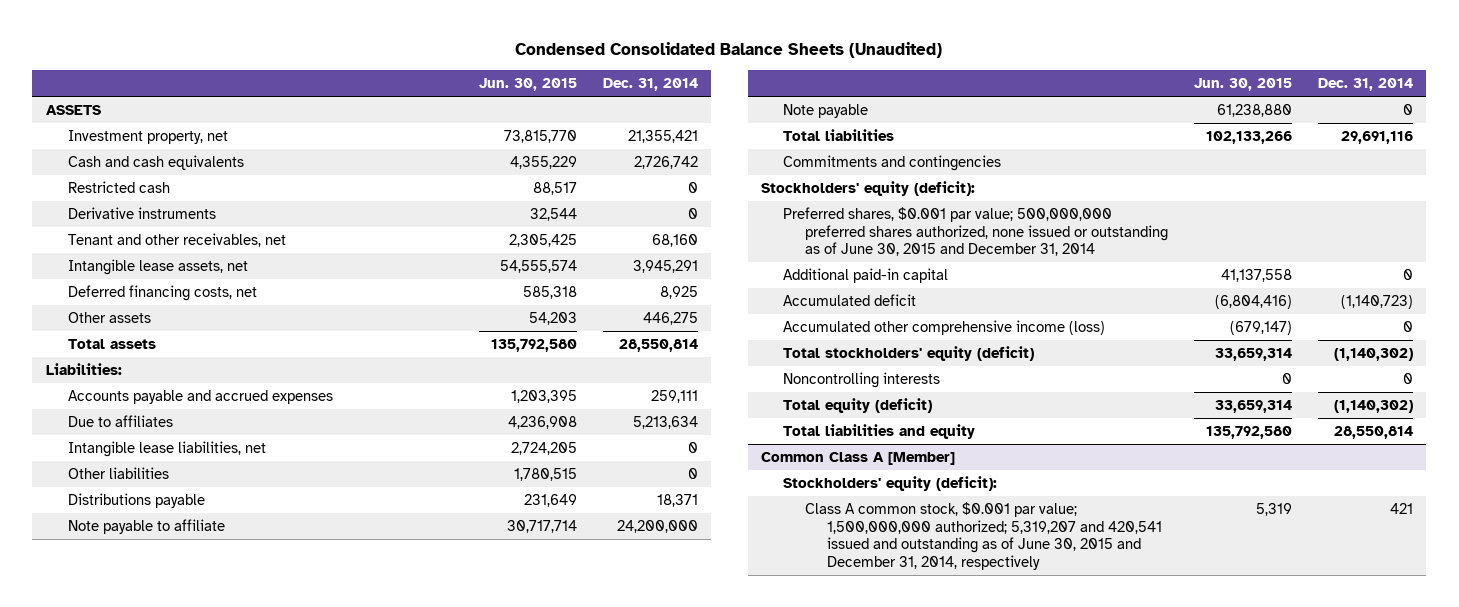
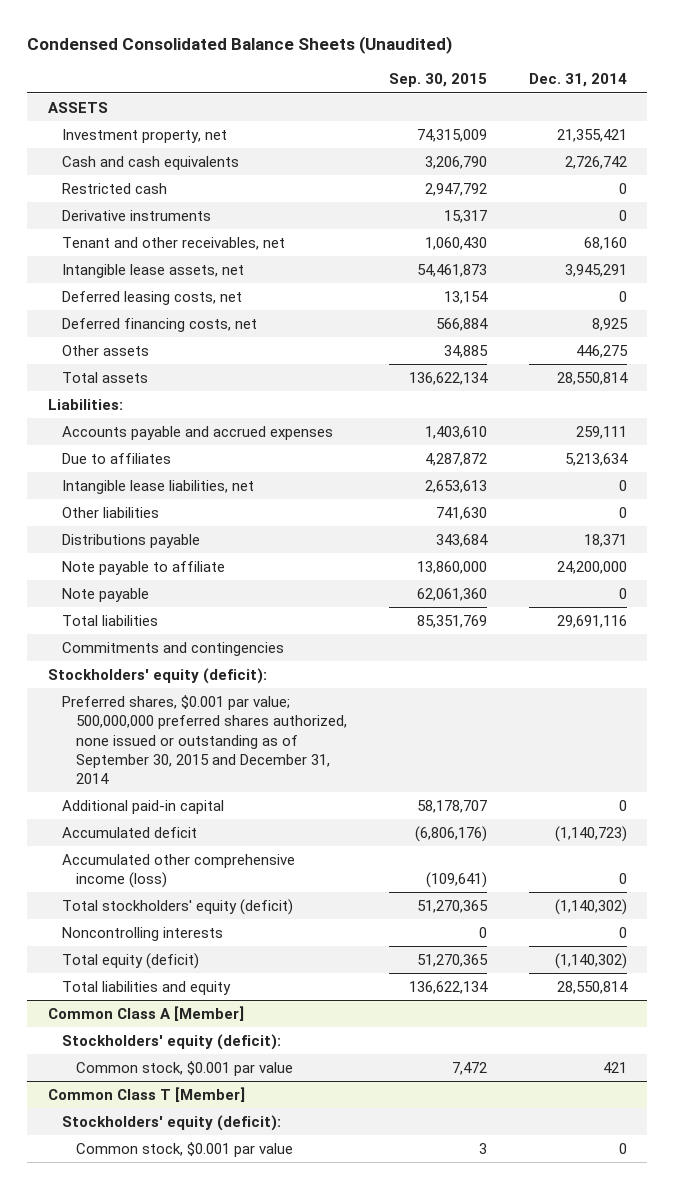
[478,78,577,92] Jun. 30, 2015 -> none
none -> [389,73,488,88] Sep. 30, 2015
none -> [62,290,243,305] Deferred leasing costs, net
[782,207,1168,257] Preferred shares, $0.001 par value; 500,000,000 preferred shares authorized, none issued or outstanding as of June 30, 2015 and December 31, 2014 -> [62,694,348,785] Preferred shares, $0.001 par value; 500,000,000 preferred shares authorized, none issued or outstanding as of September 30, 2015 and December 31, 2014
[804,502,1162,571] Class A common stock, $0.001 par value; 1,500,000,000 authorized; 5,319,207 and 420,541 issued and outstanding as of June 30, 2015 and December 31, 2014, respectively -> [76,1060,294,1076] Common stock, $0.001 par value
none -> [47,1086,245,1102] Common Class T [Member]
none -> [62,1114,282,1131] Stockholders' equity (deficit):
none -> [76,1141,294,1157] Common stock, $0.001 par value

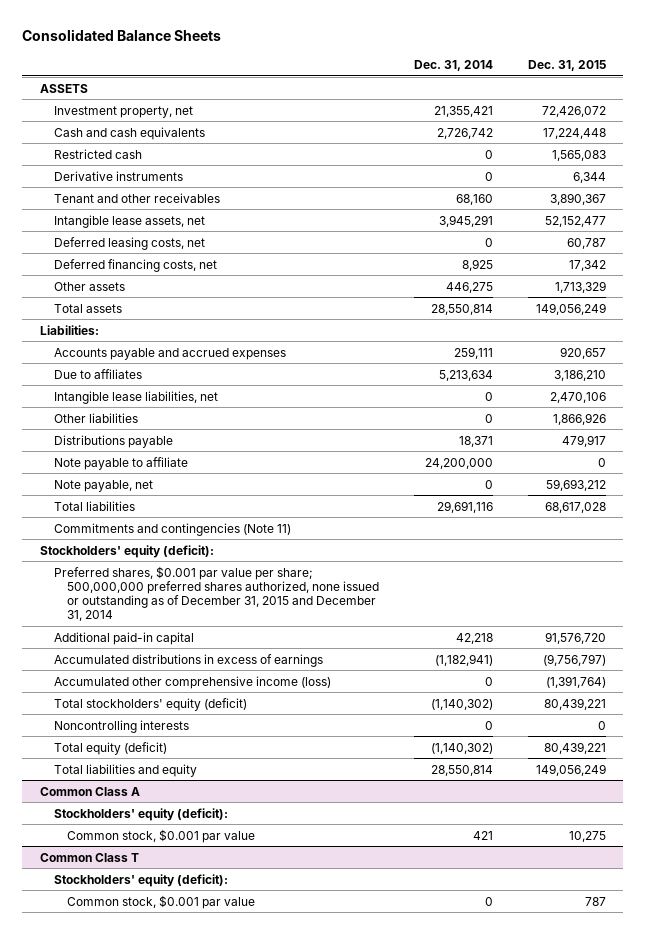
[27,36,453,55] Condensed Consolidated Balance Sheets (Unaudited) -> [22,29,222,42] Consolidated Balance Sheets
[389,73,488,88] Sep. 30, 2015 -> none
none -> [527,59,606,71] Dec. 31, 2015
[62,236,286,250] Tenant and other receivables, net -> [53,192,220,203] Tenant and other receivables
[62,587,150,602] Note payable -> [53,479,153,492] Note payable, net
[62,641,285,656] Commitments and contingencies -> [53,522,291,536] Commitments and contingencies (Note 11)
[62,826,198,838] Accumulated deficit -> none
[62,694,348,785] Preferred shares, $0.001 par value; 500,000,000 preferred shares authorized, none issued or outstanding as of September 30, 2015 and December 31, 2014 -> [53,565,380,622] Preferred shares, $0.001 par value per share; 500,000,000 preferred shares authorized, none issued or outstanding as of December 31, 2015 and December 31, 2014
[618,799,627,811] 0 -> [456,632,494,644] 42,218
none -> [53,653,323,667] Accumulated distributions in excess of earnings
[47,1005,244,1021] Common Class A [Member] -> [39,786,140,796] Common Class A
[47,1086,245,1102] Common Class T [Member] -> [39,852,139,862] Common Class T

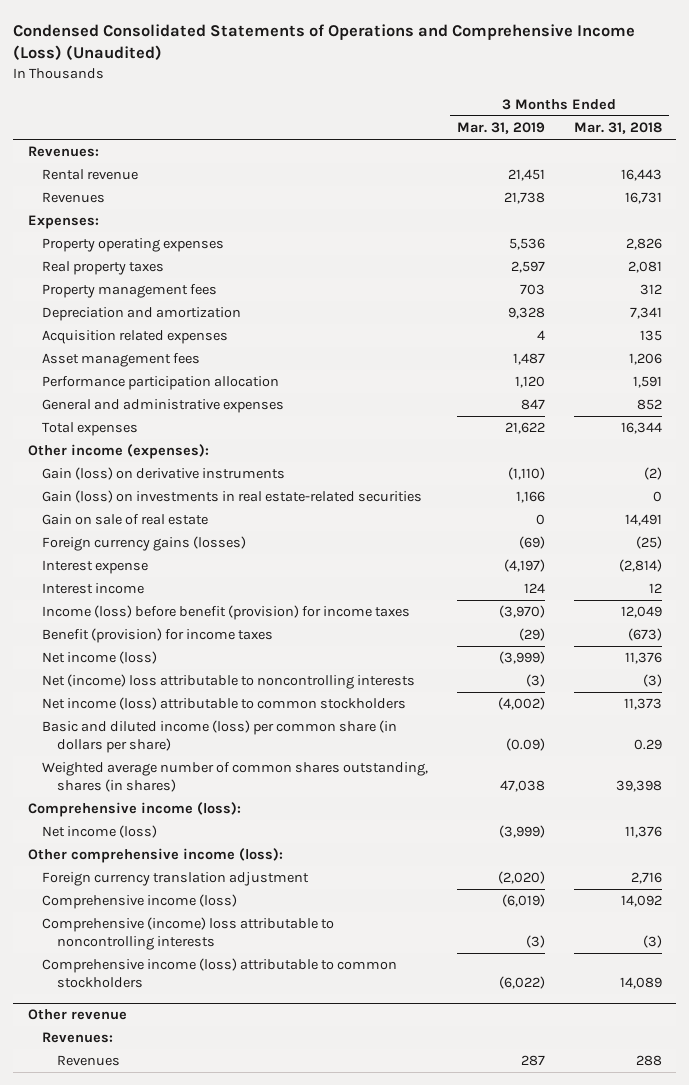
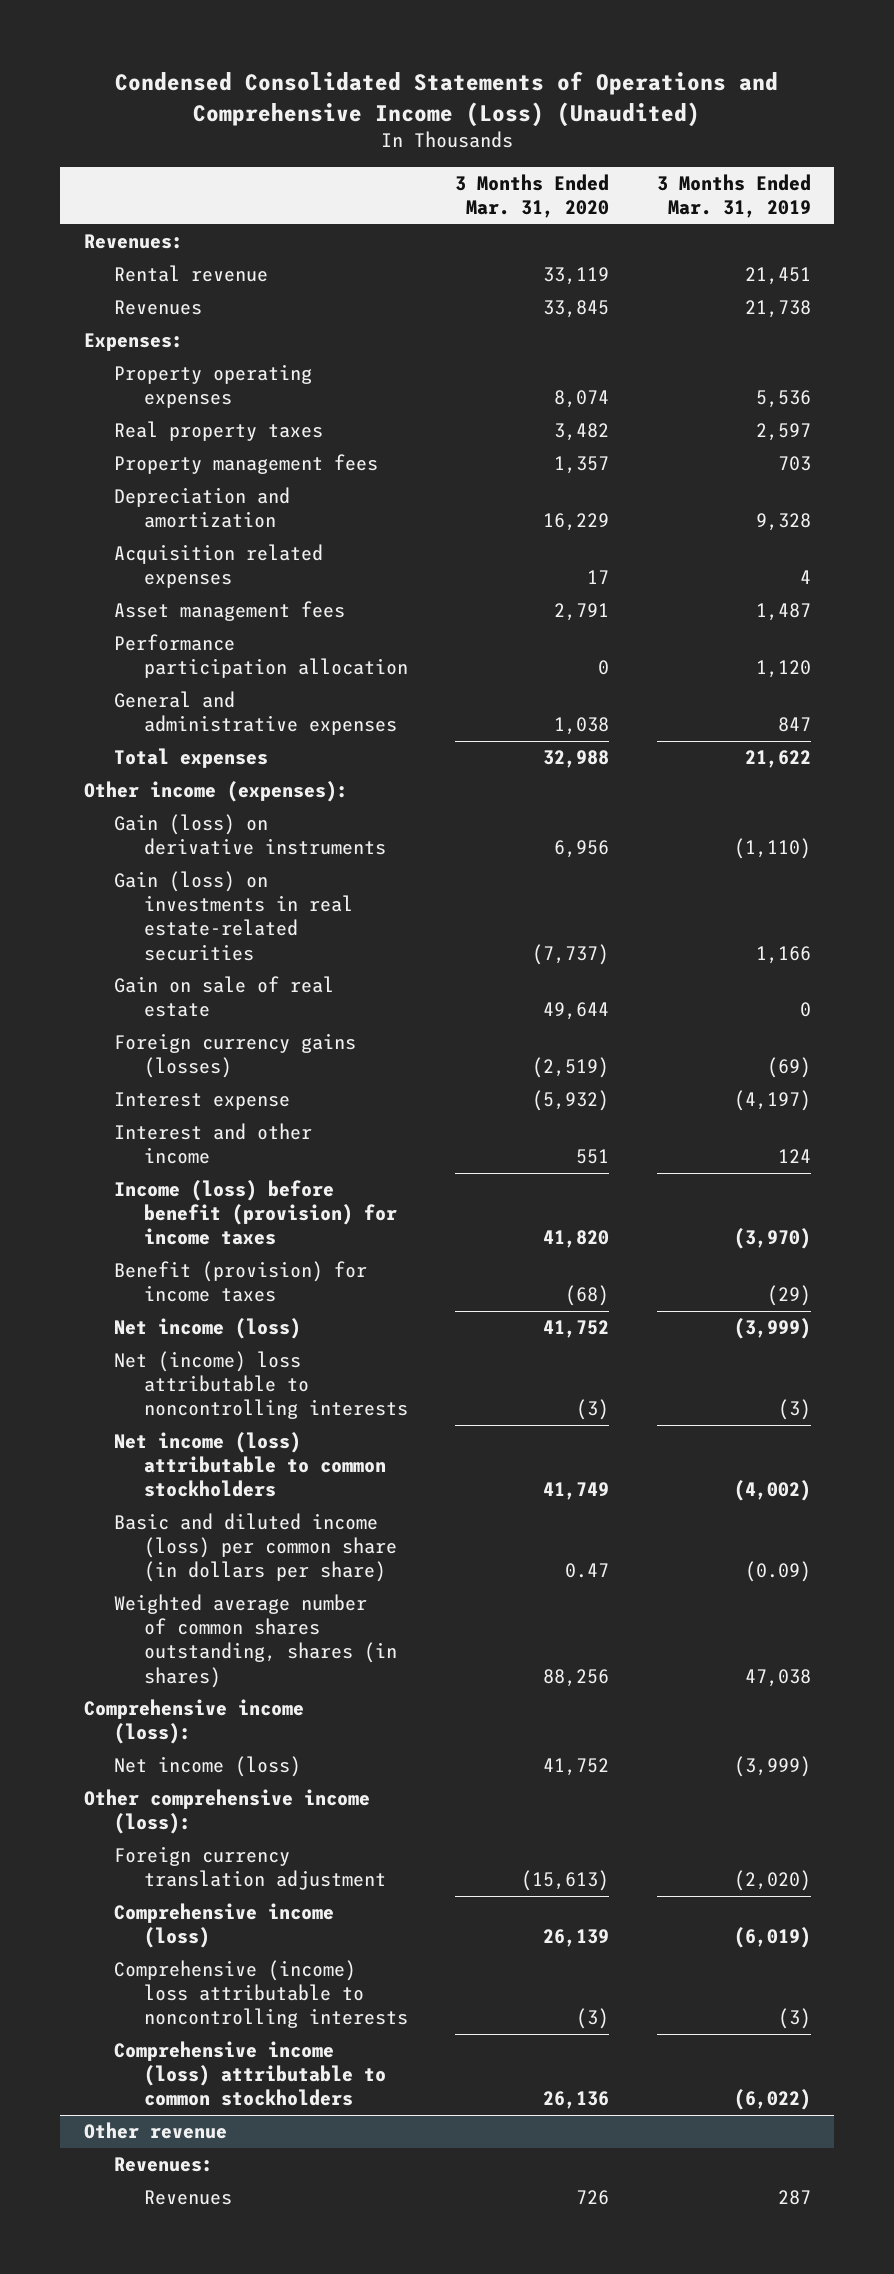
[573,122,662,135] Mar. 31, 2018 -> none
none -> [455,174,610,219] 3 Months Ended Mar. 31, 2020
[42,583,145,595] Interest income -> [113,1123,312,1165] Interest and other income

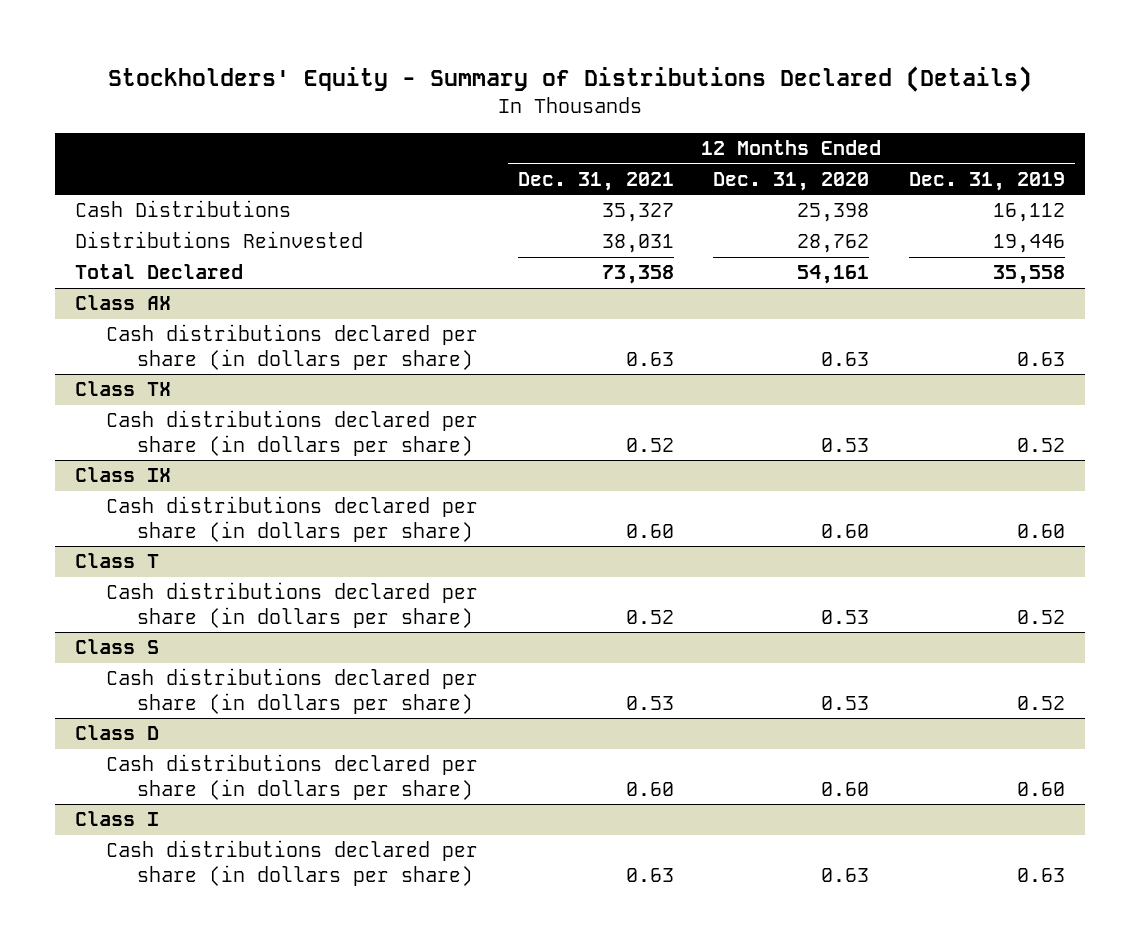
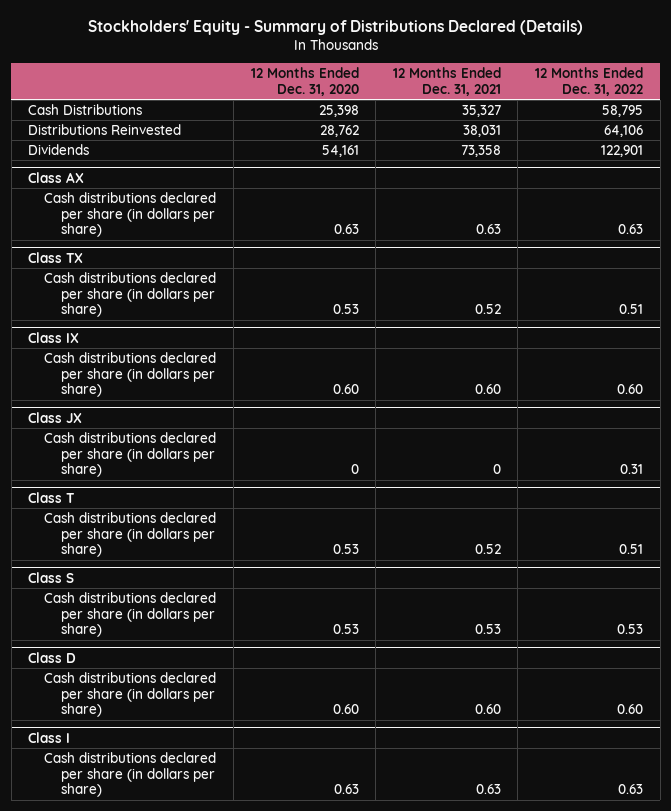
[909,171,1066,191] Dec. 31, 2019 -> none
none -> [535,66,644,96] 12 Months Ended Dec. 31, 2022
[74,264,243,280] Total Declared -> [28,143,90,155] Dividends
none -> [28,411,83,423] Class JX
none -> [44,431,217,478] Cash distributions declared per share (in dollars per share)

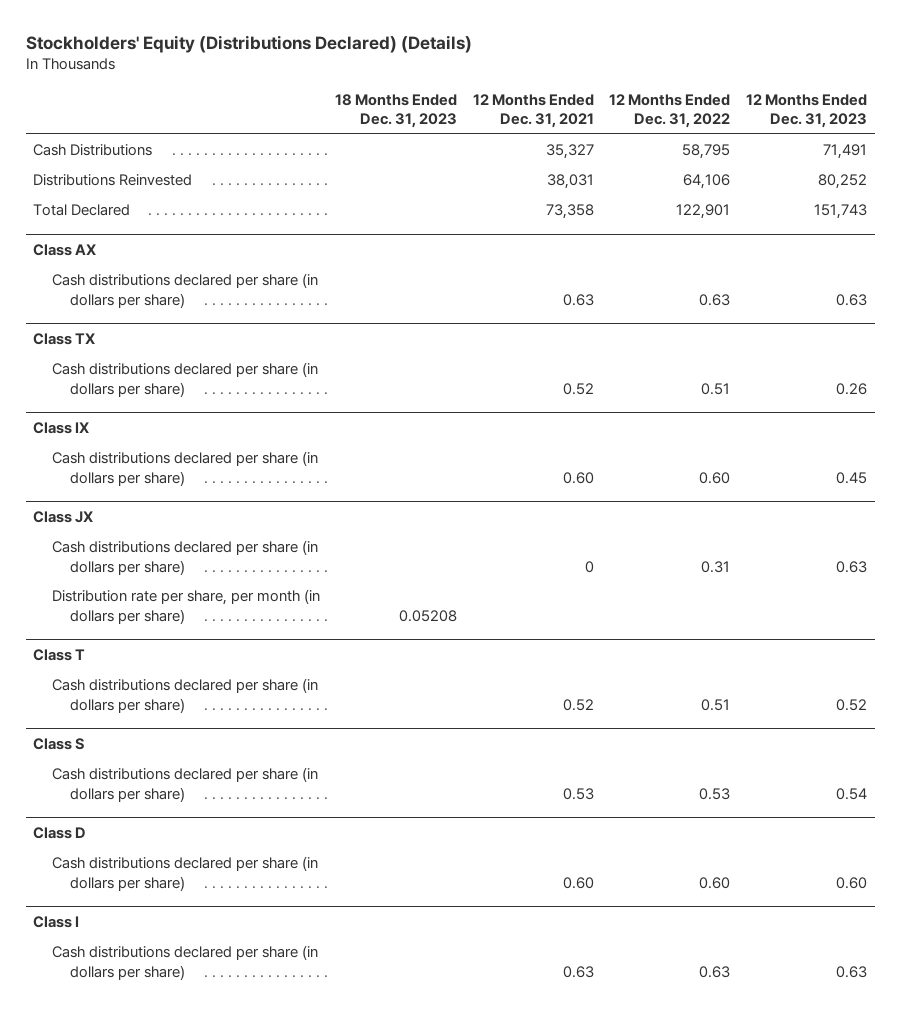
[87,19,583,35] Stockholders' Equity - Summary of Distributions Declared (Details) -> [25,35,472,54] Stockholders' Equity (Distributions Declared) (Details)
[250,66,359,96] 12 Months Ended Dec. 31, 2020 -> none
none -> [335,93,458,128] 18 Months Ended Dec. 31, 2023
none -> [745,93,867,128] 12 Months Ended Dec. 31, 2023
[28,143,90,155] Dividends -> [33,204,131,217] Total Declared
none -> [51,589,320,624] Distribution rate per share, per month (in dollars per share)

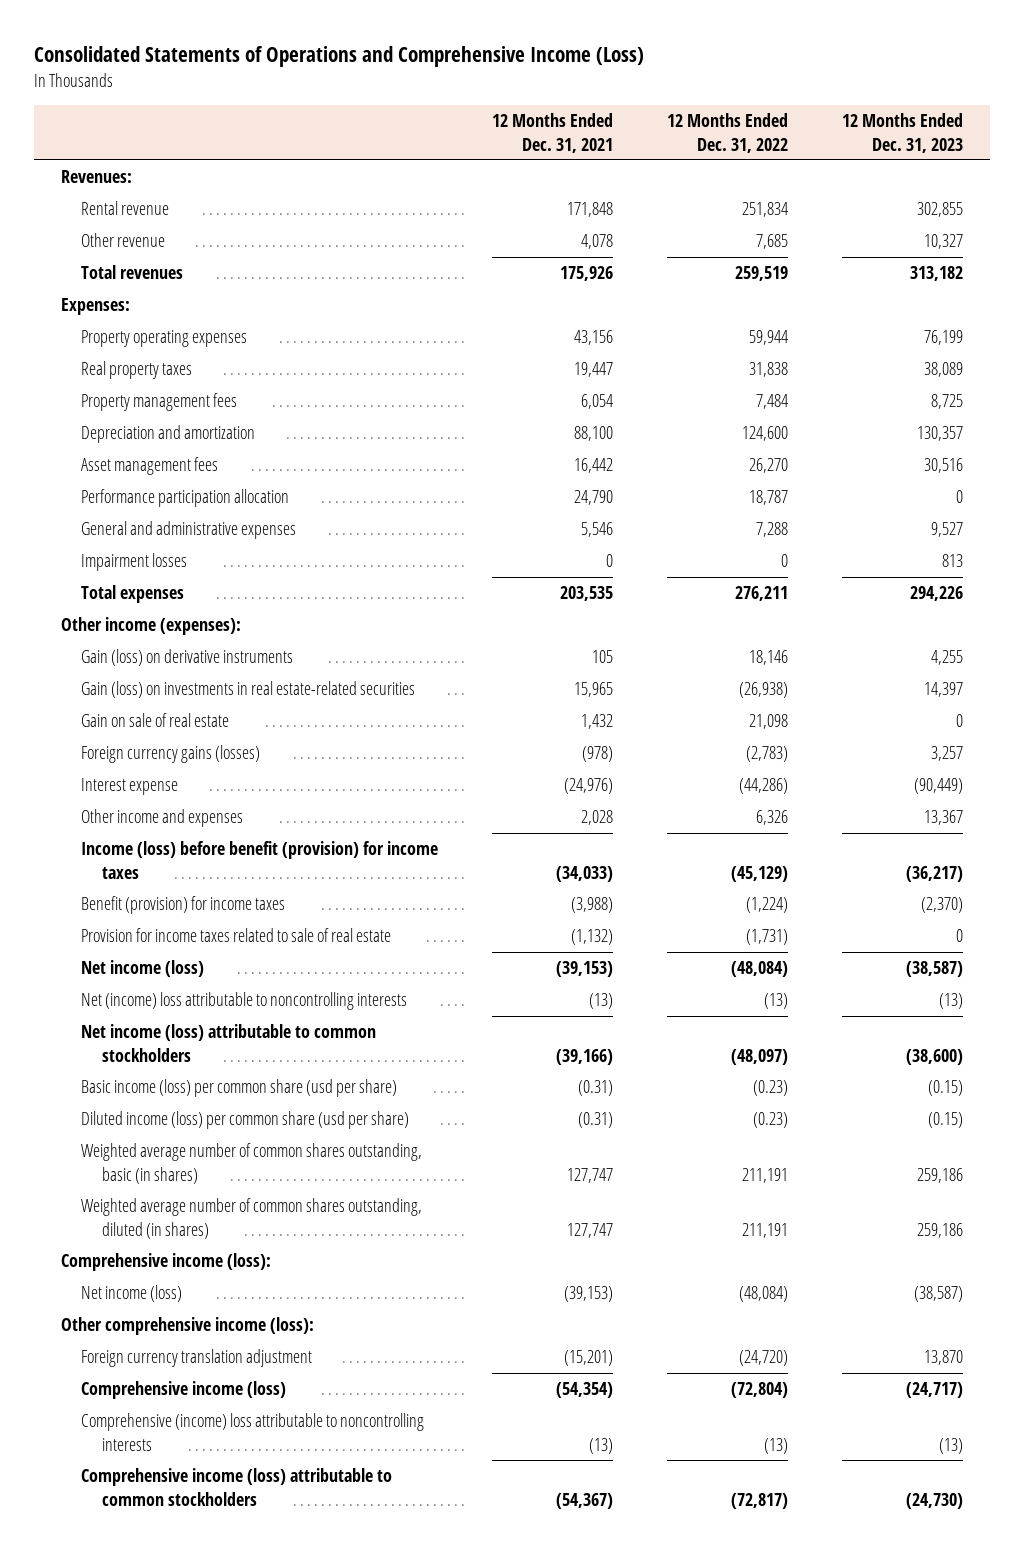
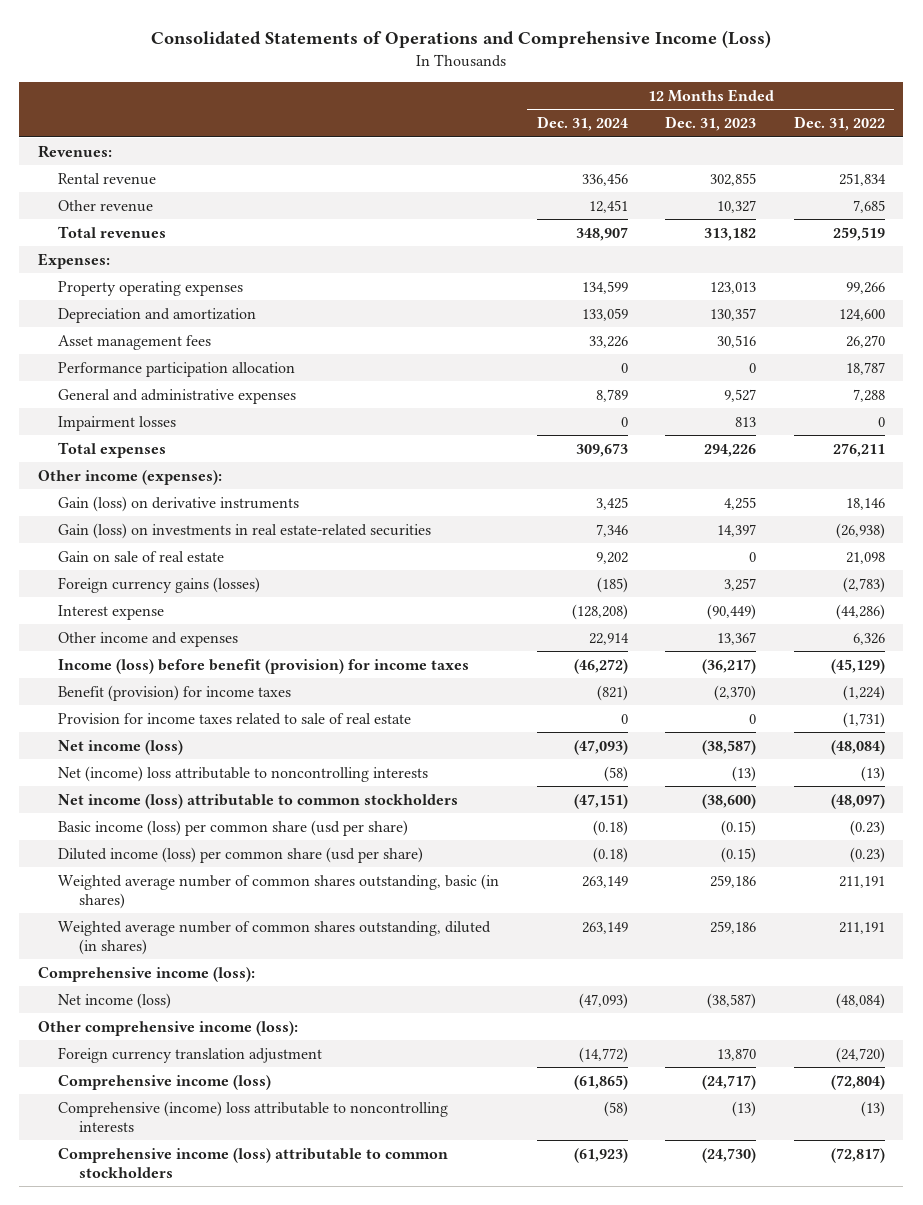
[492,113,614,153] 12 Months Ended Dec. 31, 2021 -> none
none -> [536,116,628,132] Dec. 31, 2024
[81,361,193,380] Real property taxes -> none
[81,393,238,412] Property management fees -> none
[748,330,788,346] 59,944 -> [845,281,885,294] 99,266
[923,330,963,346] 76,199 -> [710,281,757,294] 123,013

